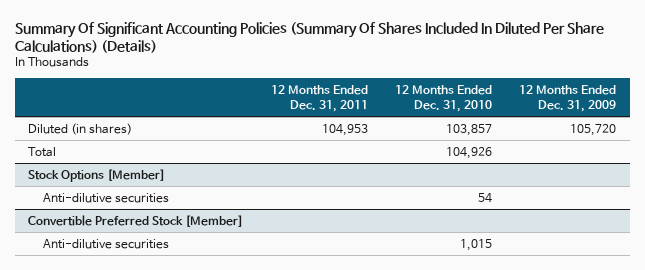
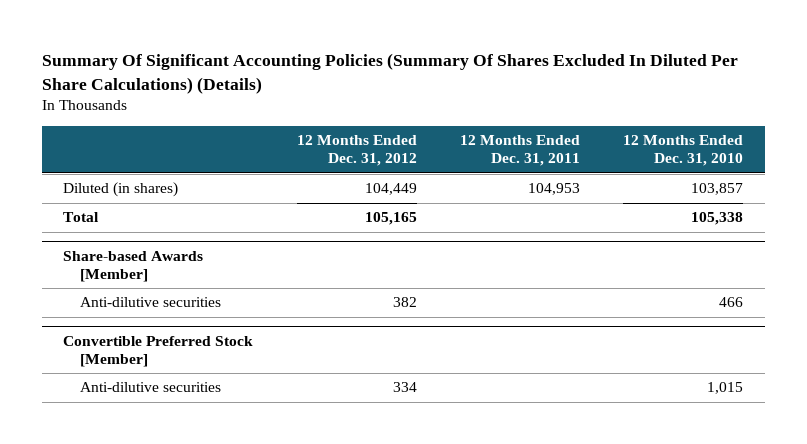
[14,21,604,53] Summary Of Significant Accounting Policies (Summary Of Shares Included In Diluted Per Share Calculations) (Details) -> [41,52,738,94] Summary Of Significant Accounting Policies (Summary Of Shares Excluded In Diluted Per Share Calculations) (Details)
[519,84,617,112] 12 Months Ended Dec. 31, 2009 -> none
none -> [296,135,417,167] 12 Months Ended Dec. 31, 2012
[28,168,166,182] Stock Options [Member] -> none
[446,146,493,159] 104,926 -> [691,212,744,226] 105,338
none -> [63,250,204,282] Share-based Awards [Member]
[478,192,493,203] 54 -> [719,297,744,308] 466

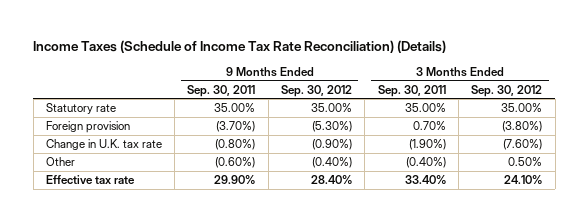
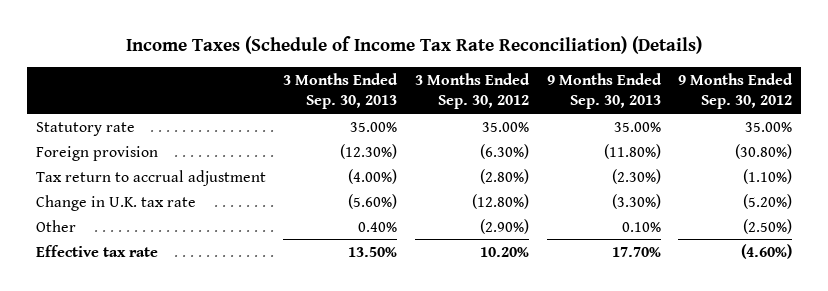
[187,84,256,97] Sep. 30, 2011 -> none
[377,84,446,97] Sep. 30, 2011 -> none
none -> [283,73,399,110] 3 Months Ended Sep. 30, 2013
none -> [546,73,662,110] 9 Months Ended Sep. 30, 2013
[312,121,353,133] (5.30%) -> [735,143,793,159] (30.80%)
[502,121,543,133] (3.80%) -> [479,143,529,159] (6.30%)
none -> [35,169,266,186] Tax return to accrual adjustment
[312,139,353,151] (0.90%) -> [743,193,793,209] (5.20%)
[503,139,543,151] (7.60%) -> [471,193,529,209] (12.80%)
[312,157,353,169] (0.40%) -> [743,218,793,234] (2.50%)
[508,157,543,167] 0.50% -> [479,218,529,234] (2.90%)
[311,175,353,185] 28.40% -> [741,243,793,259] (4.60%)
[504,175,543,185] 24.10% -> [479,246,529,257] 10.20%

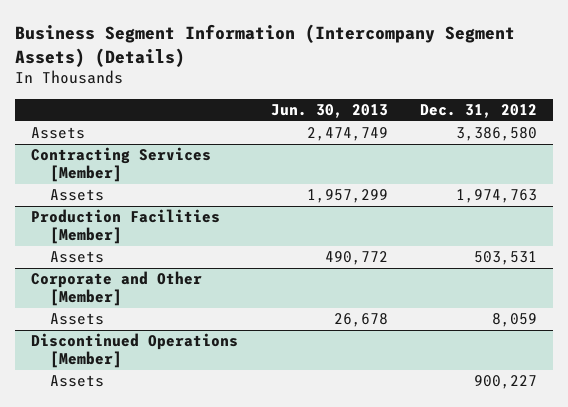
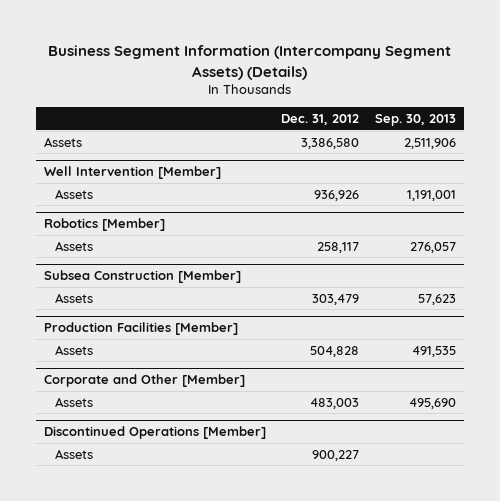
[270,104,388,119] Jun. 30, 2013 -> none
none -> [374,114,456,127] Sep. 30, 2013
[31,147,212,183] Contracting Services [Member] -> none
none -> [43,166,221,180] Well Intervention [Member]
[456,189,538,204] 1,974,763 -> [314,189,360,201] 936,926
none -> [43,218,165,232] Robotics [Member]
none -> [55,240,94,251] Assets
none -> [43,270,241,284] Subsea Construction [Member]
none -> [55,292,94,303] Assets
[474,251,538,266] 503,531 -> [310,345,360,357] 504,828
[492,313,538,328] 8,059 -> [310,397,360,409] 483,003

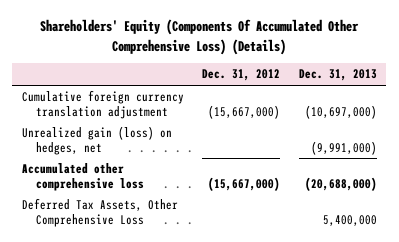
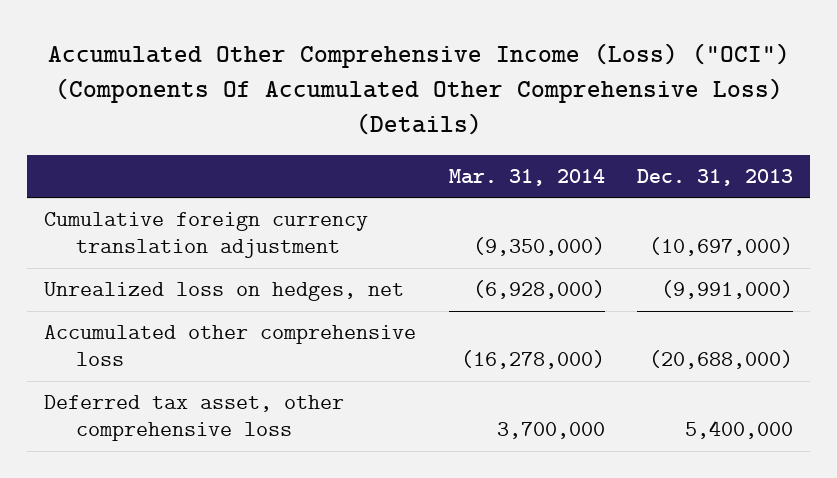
[40,19,360,55] Shareholders' Equity (Components Of Accumulated Other Comprehensive Loss) (Details) -> [47,43,790,136] Accumulated Other Comprehensive Income (Loss) ("OCI") (Components Of Accumulated Other Comprehensive Loss) (Details)
[202,69,281,82] Dec. 31, 2012 -> none
none -> [448,168,605,186] Mar. 31, 2014
[21,126,172,155] Unrealized gain (loss) on hedges, net -> [43,282,404,302] Unrealized loss on hedges, net
[21,198,178,227] Deferred Tax Assets, Other Comprehensive Loss -> [43,395,344,442] Deferred tax asset, other comprehensive loss

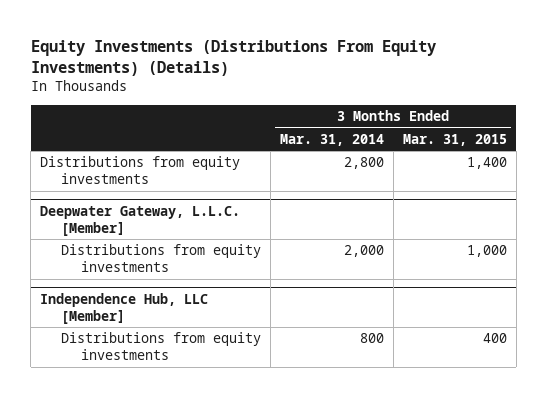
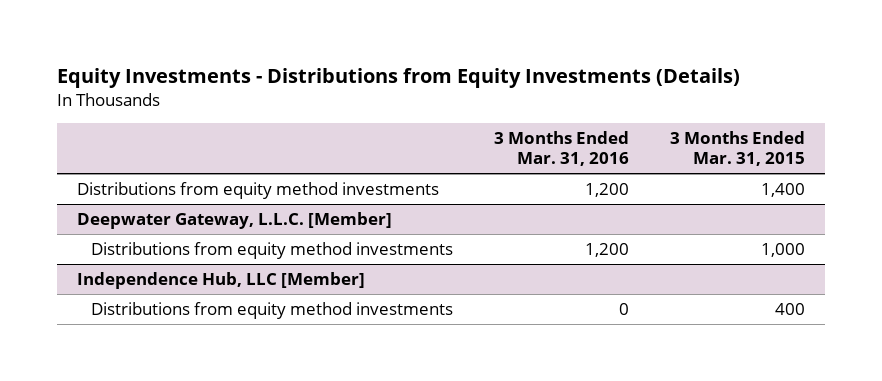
[30,39,436,76] Equity Investments (Distributions From Equity Investments) (Details) -> [57,68,741,89] Equity Investments - Distributions from Equity Investments (Details)
[279,133,384,146] Mar. 31, 2014 -> none
none -> [493,131,629,166] 3 Months Ended Mar. 31, 2016
[40,156,241,185] Distributions from equity investments -> [77,182,440,200] Distributions from equity method investments
[60,244,261,273] Distributions from equity investments -> [91,242,454,260] Distributions from equity method investments
[60,332,261,361] Distributions from equity investments -> [91,302,454,320] Distributions from equity method investments

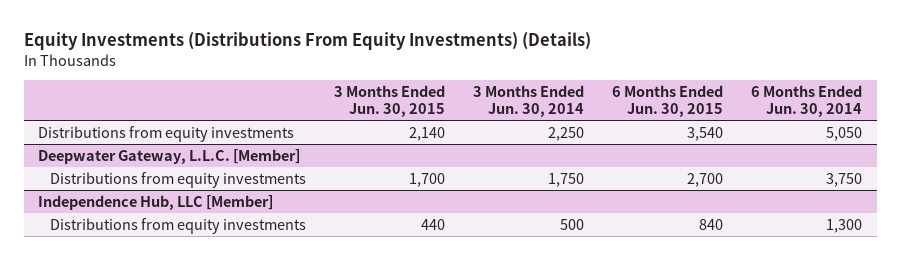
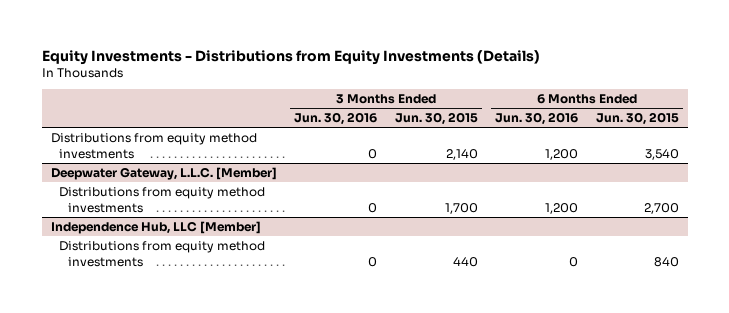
[23,32,591,51] Equity Investments (Distributions From Equity Investments) (Details) -> [41,49,540,65] Equity Investments - Distributions from Equity Investments (Details)
[473,84,585,117] 3 Months Ended Jun. 30, 2014 -> none
[751,84,863,117] 6 Months Ended Jun. 30, 2014 -> none
none -> [294,112,378,126] Jun. 30, 2016
none -> [495,112,579,126] Jun. 30, 2016
[37,125,294,142] Distributions from equity investments -> [50,133,257,159] Distributions from equity method investments
[50,171,307,188] Distributions from equity investments -> [59,187,266,213] Distributions from equity method investments
[50,217,307,234] Distributions from equity investments -> [59,241,266,267] Distributions from equity method investments

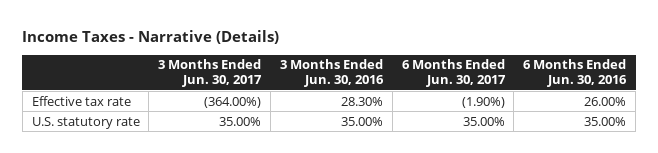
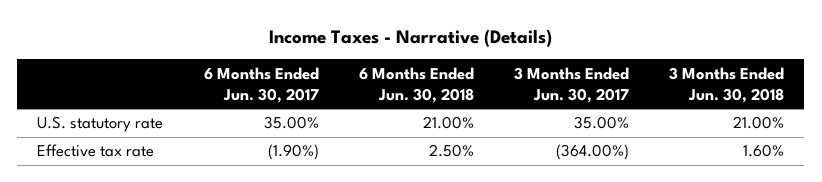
[279,59,384,88] 3 Months Ended Jun. 30, 2016 -> none
[523,59,628,88] 6 Months Ended Jun. 30, 2016 -> none
none -> [358,66,474,103] 6 Months Ended Jun. 30, 2018
none -> [669,66,785,103] 3 Months Ended Jun. 30, 2018
[31,95,131,106] Effective tax rate -> [37,144,155,158] Effective tax rate

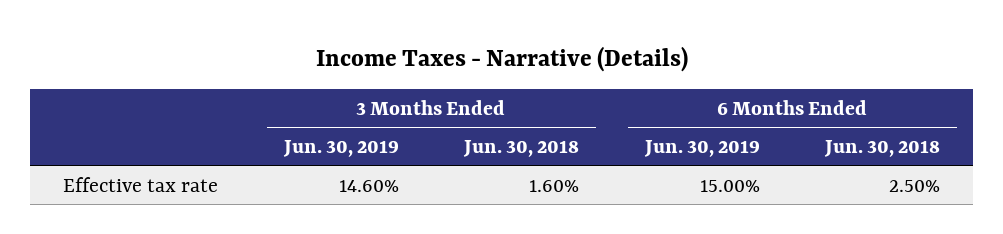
[203,66,319,103] 6 Months Ended Jun. 30, 2017 -> none
[514,66,630,103] 3 Months Ended Jun. 30, 2017 -> none
none -> [282,139,399,157] Jun. 30, 2019
none -> [643,139,760,157] Jun. 30, 2019
[37,116,164,133] U.S. statutory rate -> none

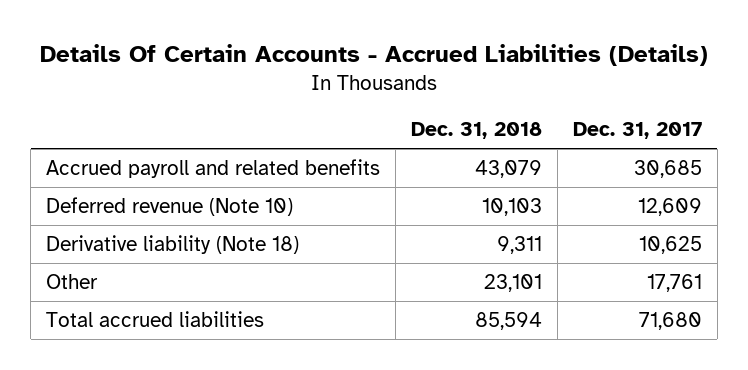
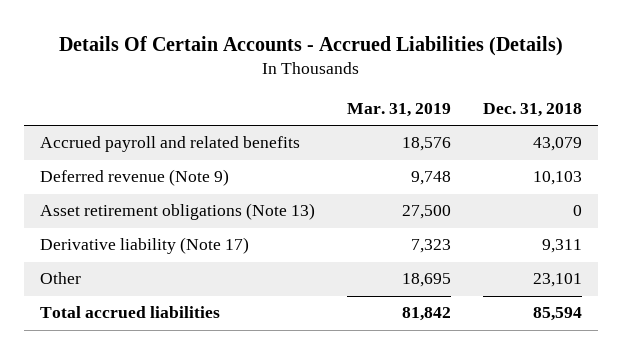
[572,121,702,139] Dec. 31, 2017 -> none
none -> [347,102,452,117] Mar. 31, 2019
[46,196,294,216] Deferred revenue (Note 10) -> [40,169,230,187] Deferred revenue (Note 9)
none -> [40,203,316,221] Asset retirement obligations (Note 13)
[46,234,300,254] Derivative liability (Note 18) -> [40,237,250,255] Derivative liability (Note 17)

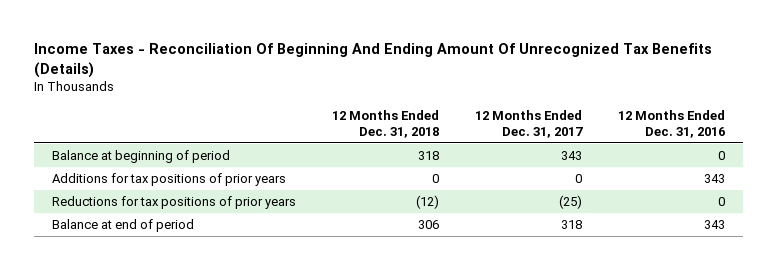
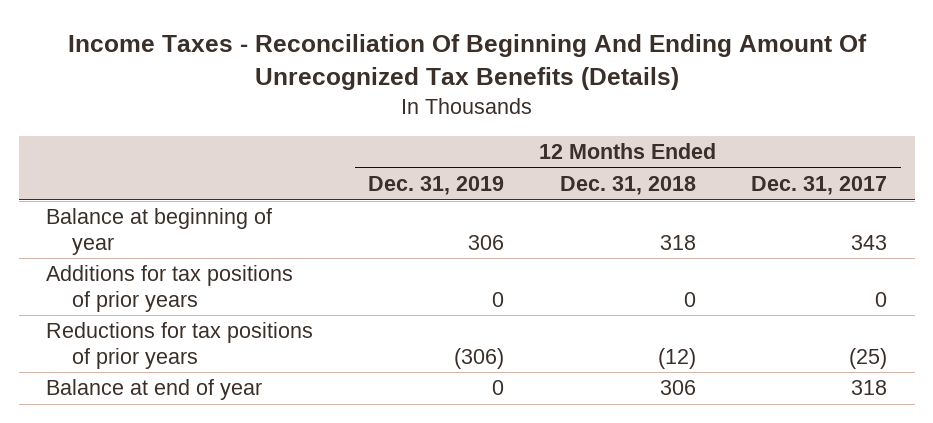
[618,109,726,138] 12 Months Ended Dec. 31, 2016 -> none
none -> [368,175,505,195] Dec. 31, 2019
[51,150,230,164] Balance at beginning of period -> [46,208,273,255] Balance at beginning of year
[51,219,194,233] Balance at end of period -> [46,379,263,401] Balance at end of year

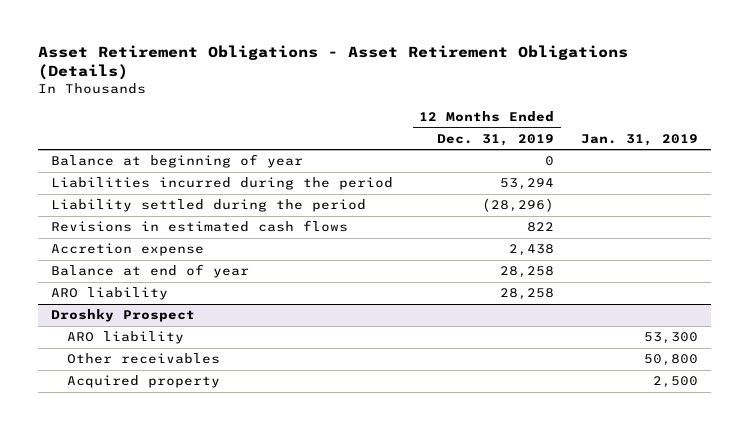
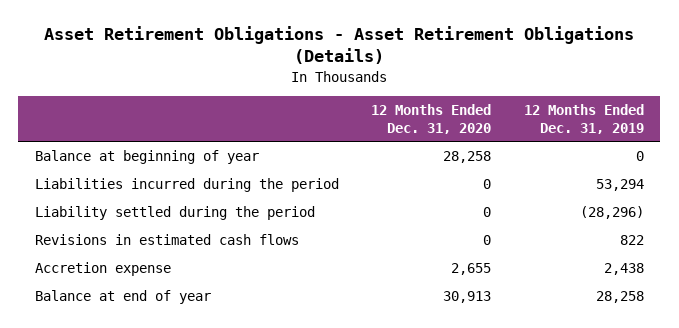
[580,133,698,146] Jan. 31, 2019 -> none
none -> [371,104,492,134] 12 Months Ended Dec. 31, 2020
[50,287,168,301] ARO liability -> none
[50,309,195,323] Droshky Prospect -> none
[67,331,185,345] ARO liability -> none
[67,353,221,365] Other receivables -> none
[67,375,221,389] Acquired property -> none

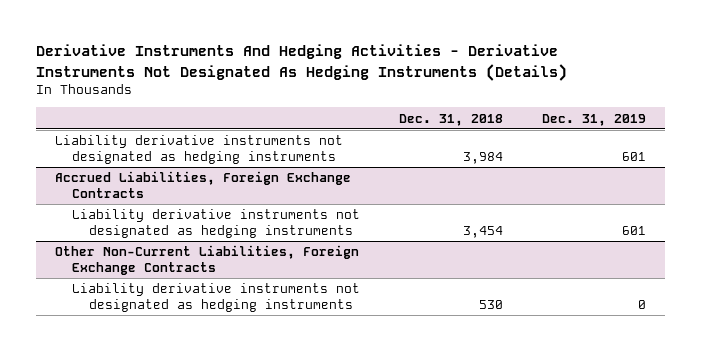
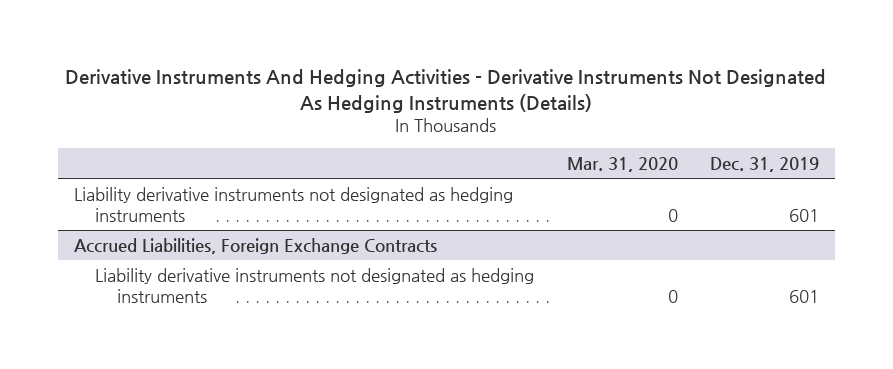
[398,113,503,126] Dec. 31, 2018 -> none
none -> [566,156,678,172] Mar. 31, 2020
[55,245,360,276] Other Non-Current Liabilities, Foreign Exchange Contracts -> none
[72,283,361,313] Liability derivative instruments not designated as hedging instruments -> none

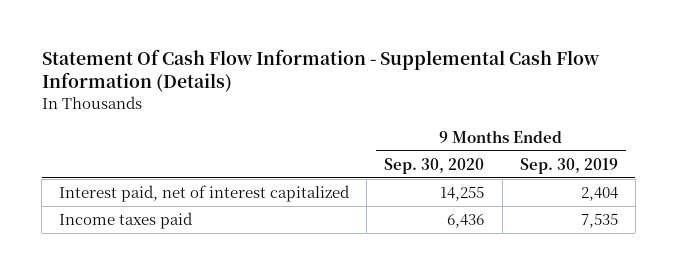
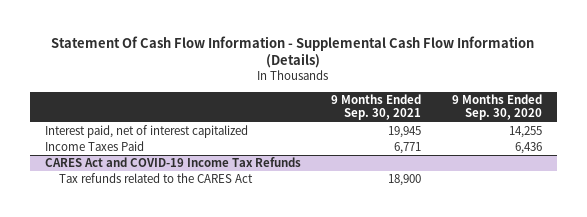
[519,157,618,174] Sep. 30, 2019 -> none
none -> [331,93,422,121] 9 Months Ended Sep. 30, 2021
[59,212,194,230] Income taxes paid -> [45,141,145,152] Income Taxes Paid
none -> [45,157,302,168] CARES Act and COVID-19 Income Tax Refunds
none -> [58,173,253,184] Tax refunds related to the CARES Act

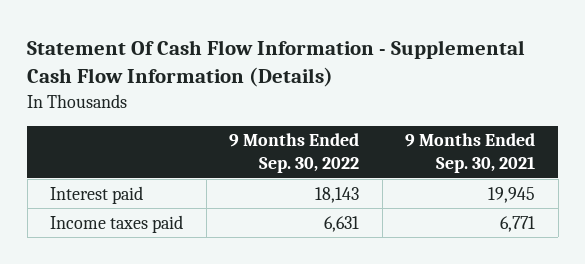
[451,93,542,121] 9 Months Ended Sep. 30, 2020 -> none
none -> [229,133,360,174] 9 Months Ended Sep. 30, 2022
[45,157,302,168] CARES Act and COVID-19 Income Tax Refunds -> none
[58,173,253,184] Tax refunds related to the CARES Act -> none
[45,125,249,139] Interest paid, net of interest capitalized -> [50,185,144,204] Interest paid
[45,141,145,152] Income Taxes Paid -> [50,214,184,233] Income taxes paid

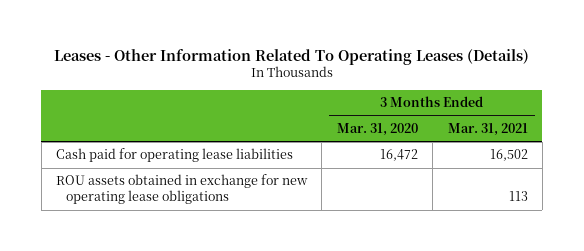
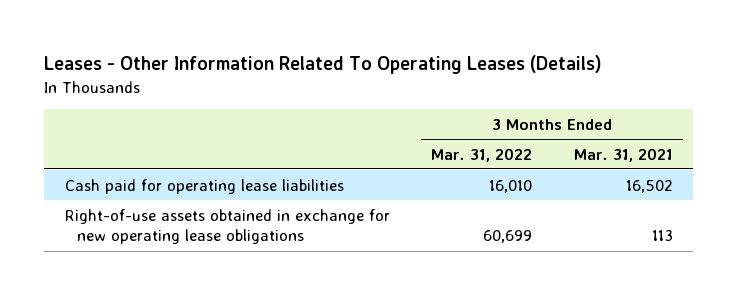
[336,123,418,137] Mar. 31, 2020 -> none
none -> [431,147,533,162] Mar. 31, 2022
[56,174,309,205] ROU assets obtained in exchange for new operating lease obligations -> [65,208,391,245] Right-of-use assets obtained in exchange for new operating lease obligations

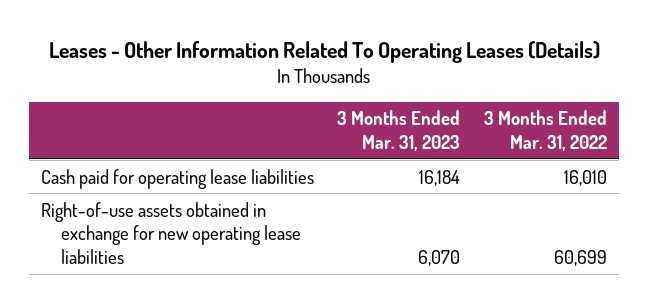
[573,147,673,162] Mar. 31, 2021 -> none
none -> [337,110,461,152] 3 Months Ended Mar. 31, 2023
[65,208,391,245] Right-of-use assets obtained in exchange for new operating lease obligations -> [40,201,301,265] Right-of-use assets obtained in exchange for new operating lease liabilities

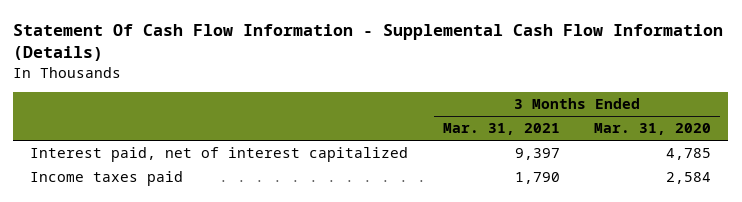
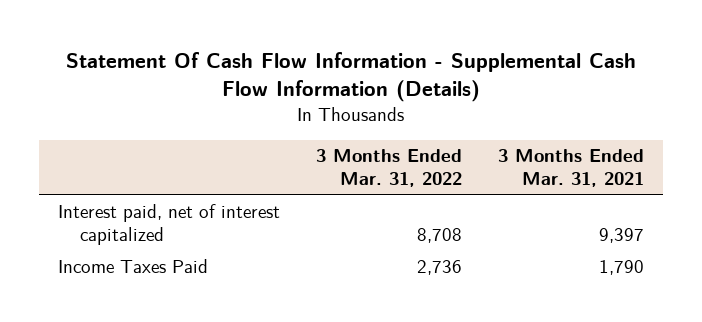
[594,123,712,136] Mar. 31, 2020 -> none
none -> [316,149,463,188] 3 Months Ended Mar. 31, 2022
[30,171,184,187] Income taxes paid -> [57,259,208,274] Income Taxes Paid

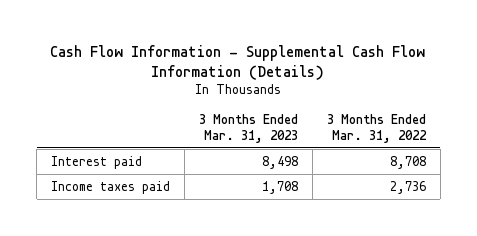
[66,51,637,103] Statement Of Cash Flow Information - Supplemental Cash Flow Information (Details) -> [50,44,426,80] Cash Flow Information - Supplemental Cash Flow Information (Details)
[498,149,645,188] 3 Months Ended Mar. 31, 2021 -> none
none -> [198,114,298,143] 3 Months Ended Mar. 31, 2023
[57,204,280,246] Interest paid, net of interest capitalized -> [50,156,142,170] Interest paid
[57,259,208,274] Income Taxes Paid -> [50,181,170,195] Income taxes paid

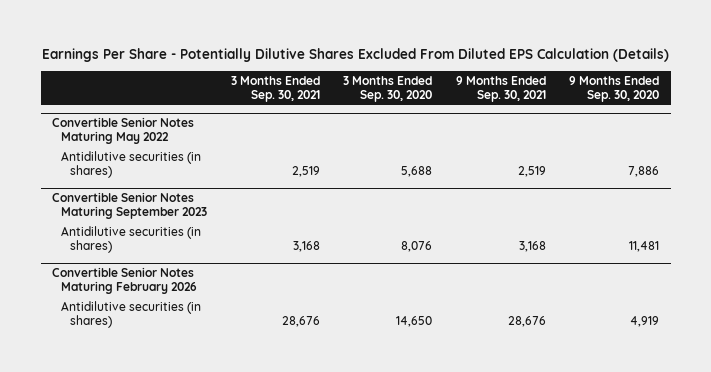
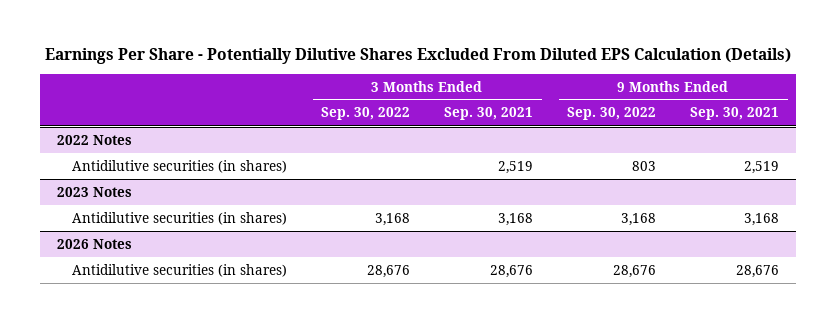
[343,75,433,103] 3 Months Ended Sep. 30, 2020 -> none
[569,75,660,103] 9 Months Ended Sep. 30, 2020 -> none
none -> [321,107,411,121] Sep. 30, 2022
none -> [567,107,657,121] Sep. 30, 2022
[52,117,195,145] Convertible Senior Notes Maturing May 2022 -> [56,134,132,145] 2022 Notes
[52,192,208,220] Convertible Senior Notes Maturing September 2023 -> [56,186,132,197] 2023 Notes
[52,267,198,295] Convertible Senior Notes Maturing February 2026 -> [56,238,132,249] 2026 Notes

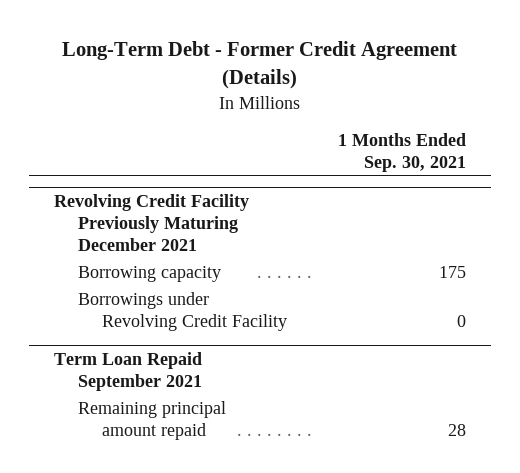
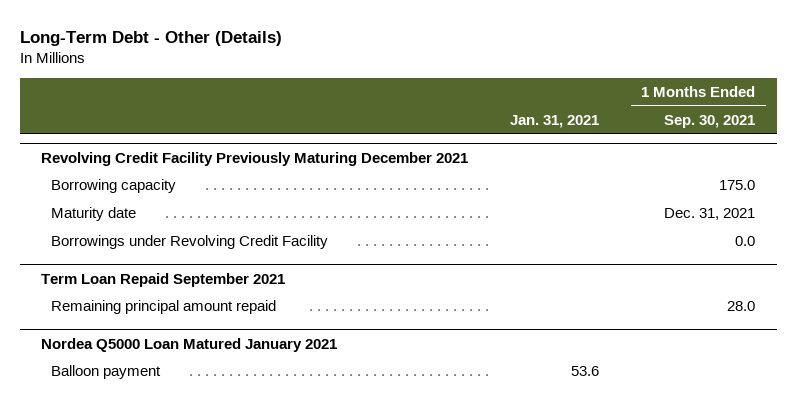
[61,41,457,90] Long-Term Debt - Former Credit Agreement (Details) -> [19,30,282,46] Long-Term Debt - Other (Details)
none -> [510,114,600,128] Jan. 31, 2021
[438,266,466,279] 175 -> [719,180,756,191] 175.0
none -> [51,207,137,222] Maturity date
[456,315,466,328] 0 -> [735,236,756,247] 0.0
[447,424,466,437] 28 -> [727,301,756,312] 28.0
none -> [40,337,337,352] Nordea Q5000 Loan Matured January 2021
none -> [51,365,162,380] Balloon payment

